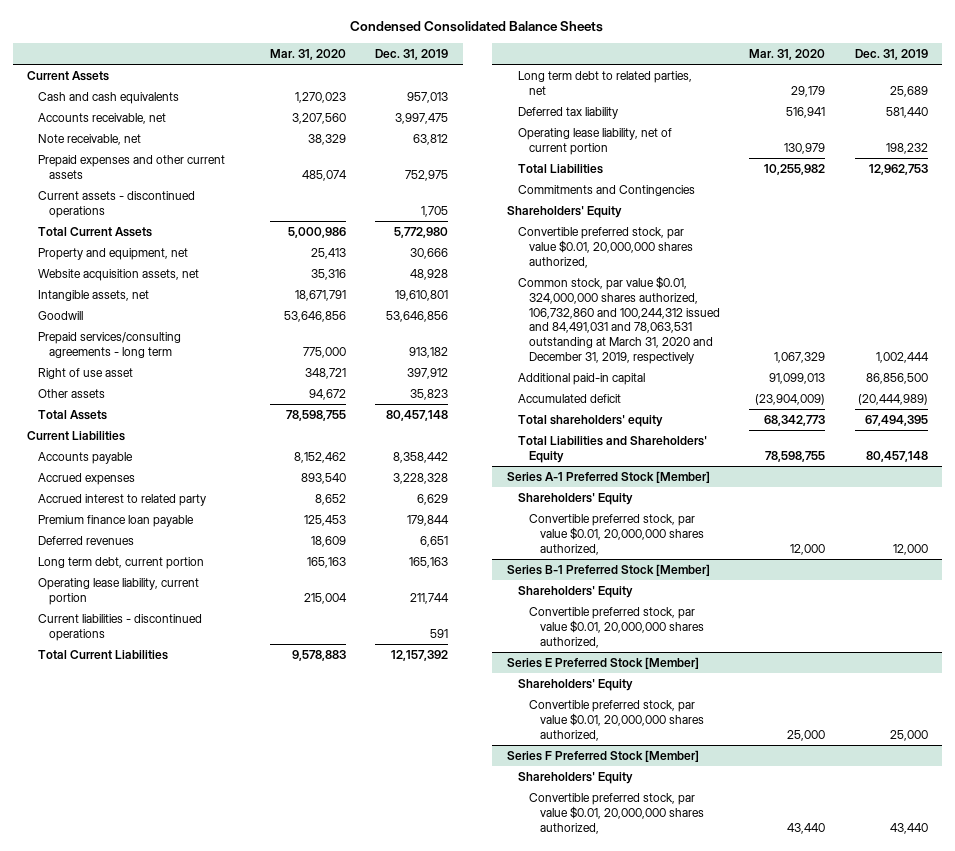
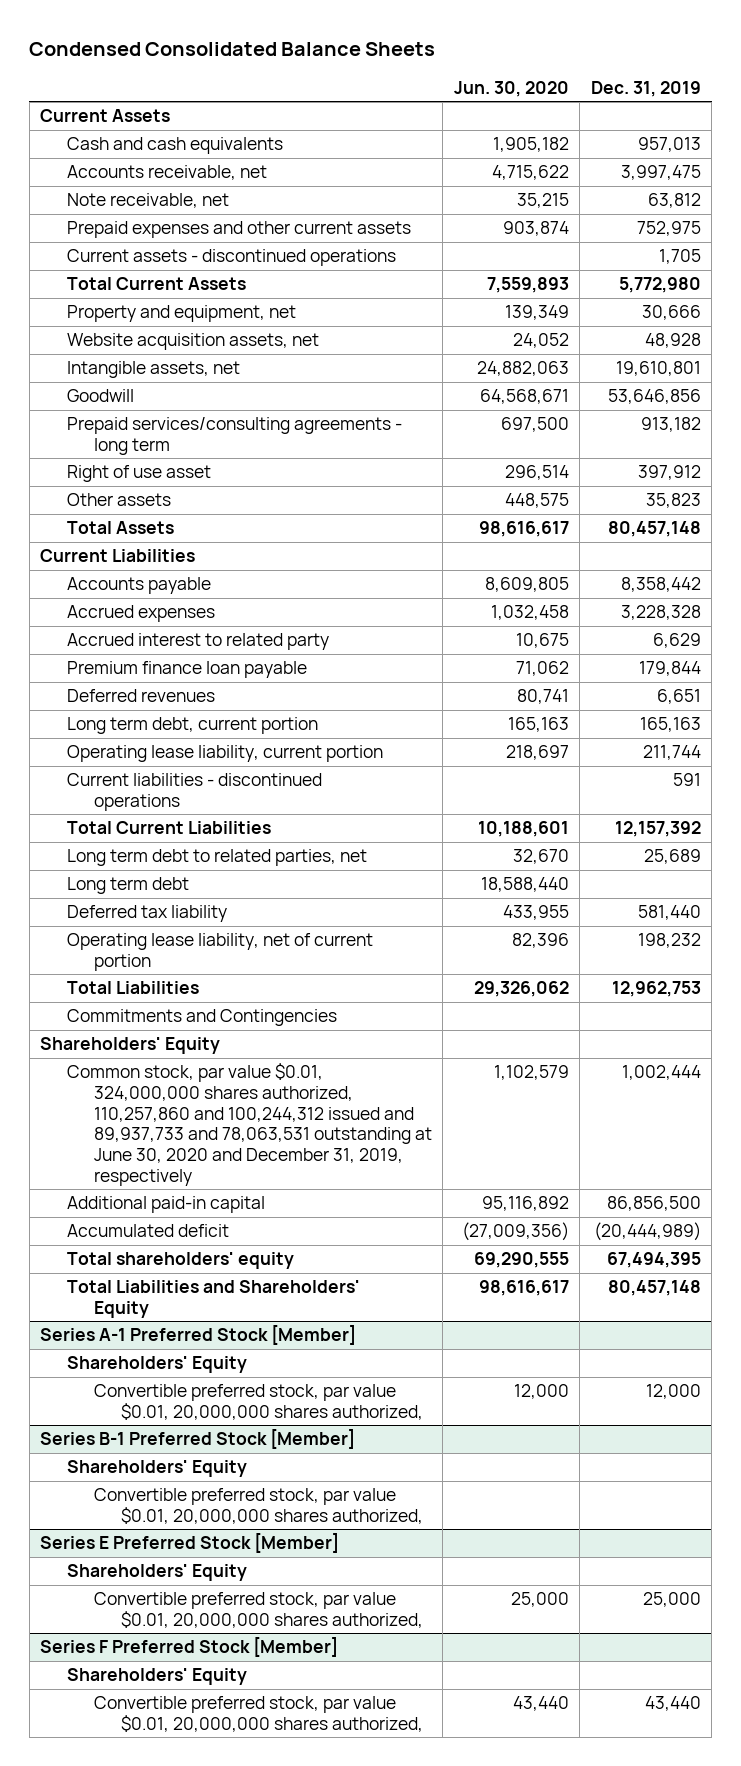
[269,49,346,61] Mar. 31, 2020 -> none
none -> [453,80,569,97] Jun. 30, 2020
none -> [67,877,190,895] Long term debt
[518,227,694,268] Convertible preferred stock, par value $0.01, 20,000,000 shares authorized, -> none
[518,276,721,365] Common stock, par value $0.01, 324,000,000 shares authorized, 106,732,860 and 100,244,312 issued and 84,491,031 and 78,063,531 outstanding at March 31, 2020 and December 31, 2019, respectively -> [67,1063,432,1186] Common stock, par value $0.01, 324,000,000 shares authorized, 110,257,860 and 100,244,312 issued and 89,937,733 and 78,063,531 outstanding at June 30, 2020 and December 31, 2019, respectively

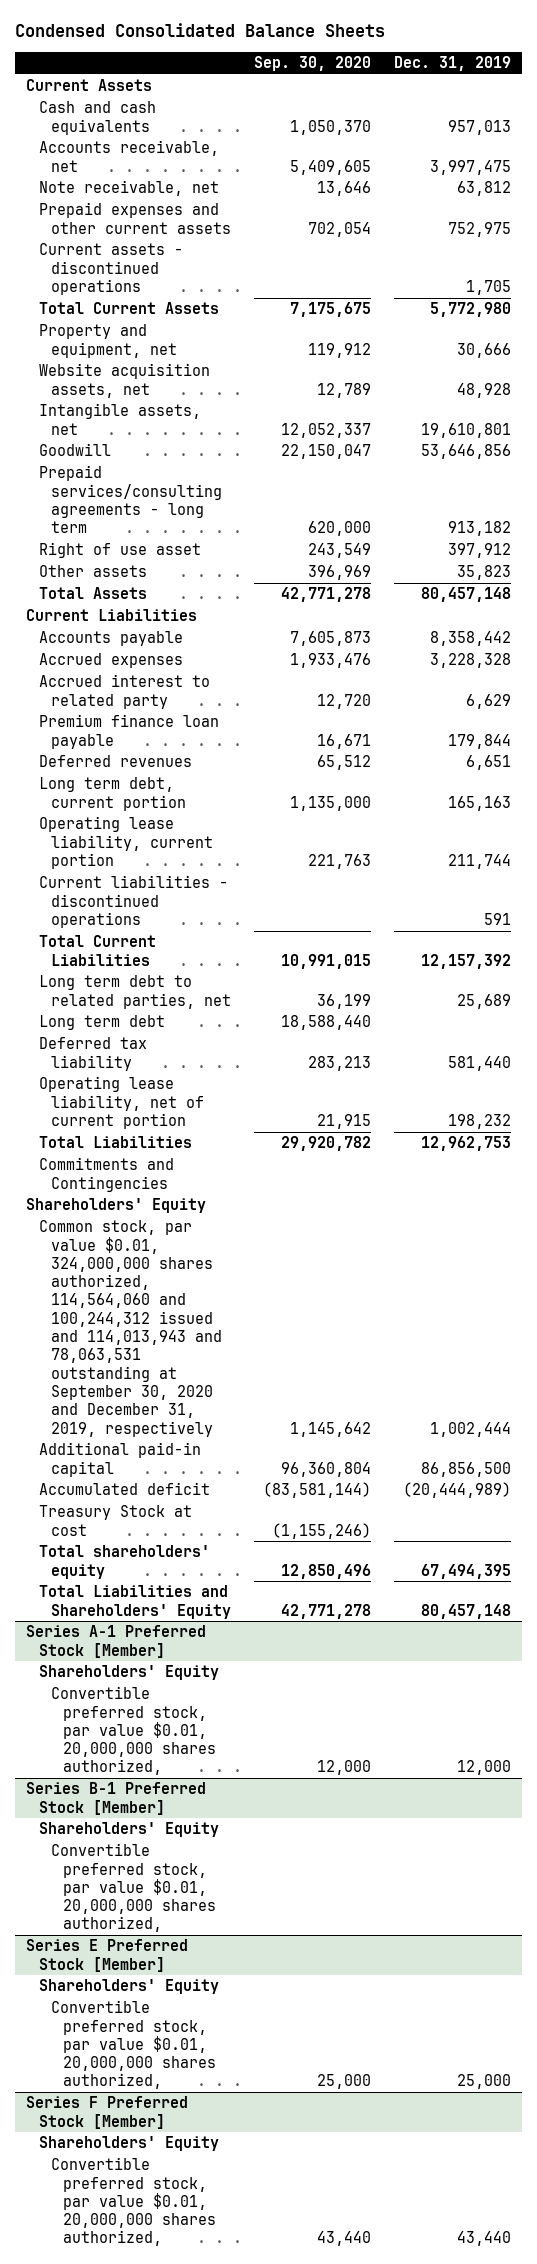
[453,80,569,97] Jun. 30, 2020 -> none
none -> [253,55,371,71] Sep. 30, 2020
[67,1063,432,1186] Common stock, par value $0.01, 324,000,000 shares authorized, 110,257,860 and 100,244,312 issued and 89,937,733 and 78,063,531 outstanding at June 30, 2020 and December 31, 2019, respectively -> [38,1220,223,1437] Common stock, par value $0.01, 324,000,000 shares authorized, 114,564,060 and 100,244,312 issued and 114,013,943 and 78,063,531 outstanding at September 30, 2020 and December 31, 2019, respectively
none -> [38,1505,192,1536] Treasury Stock at cost

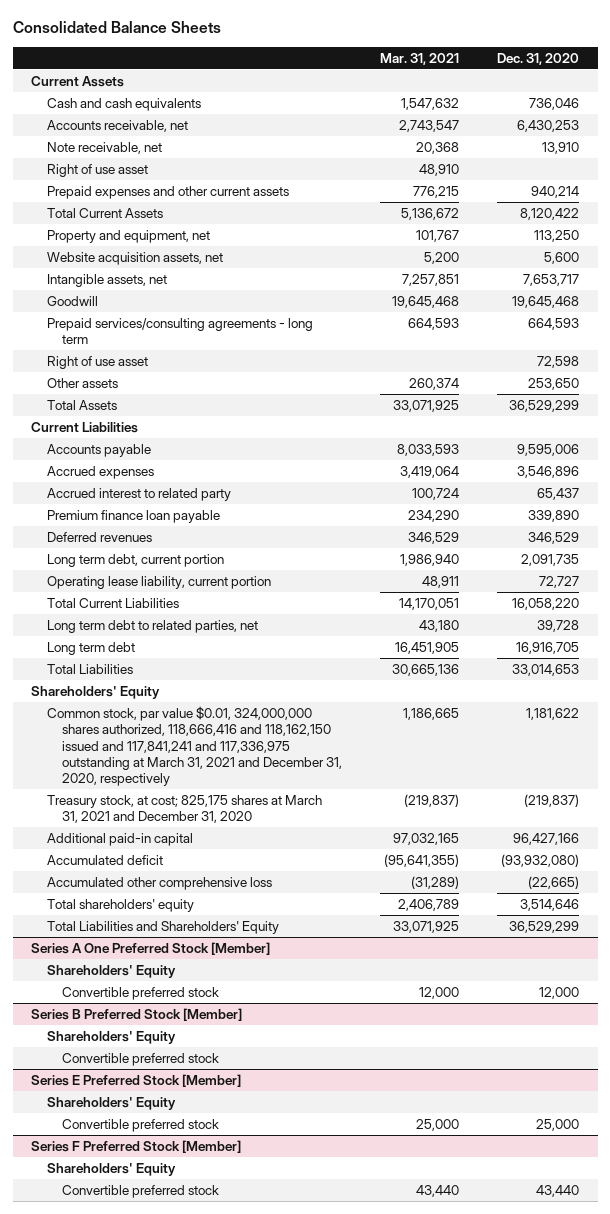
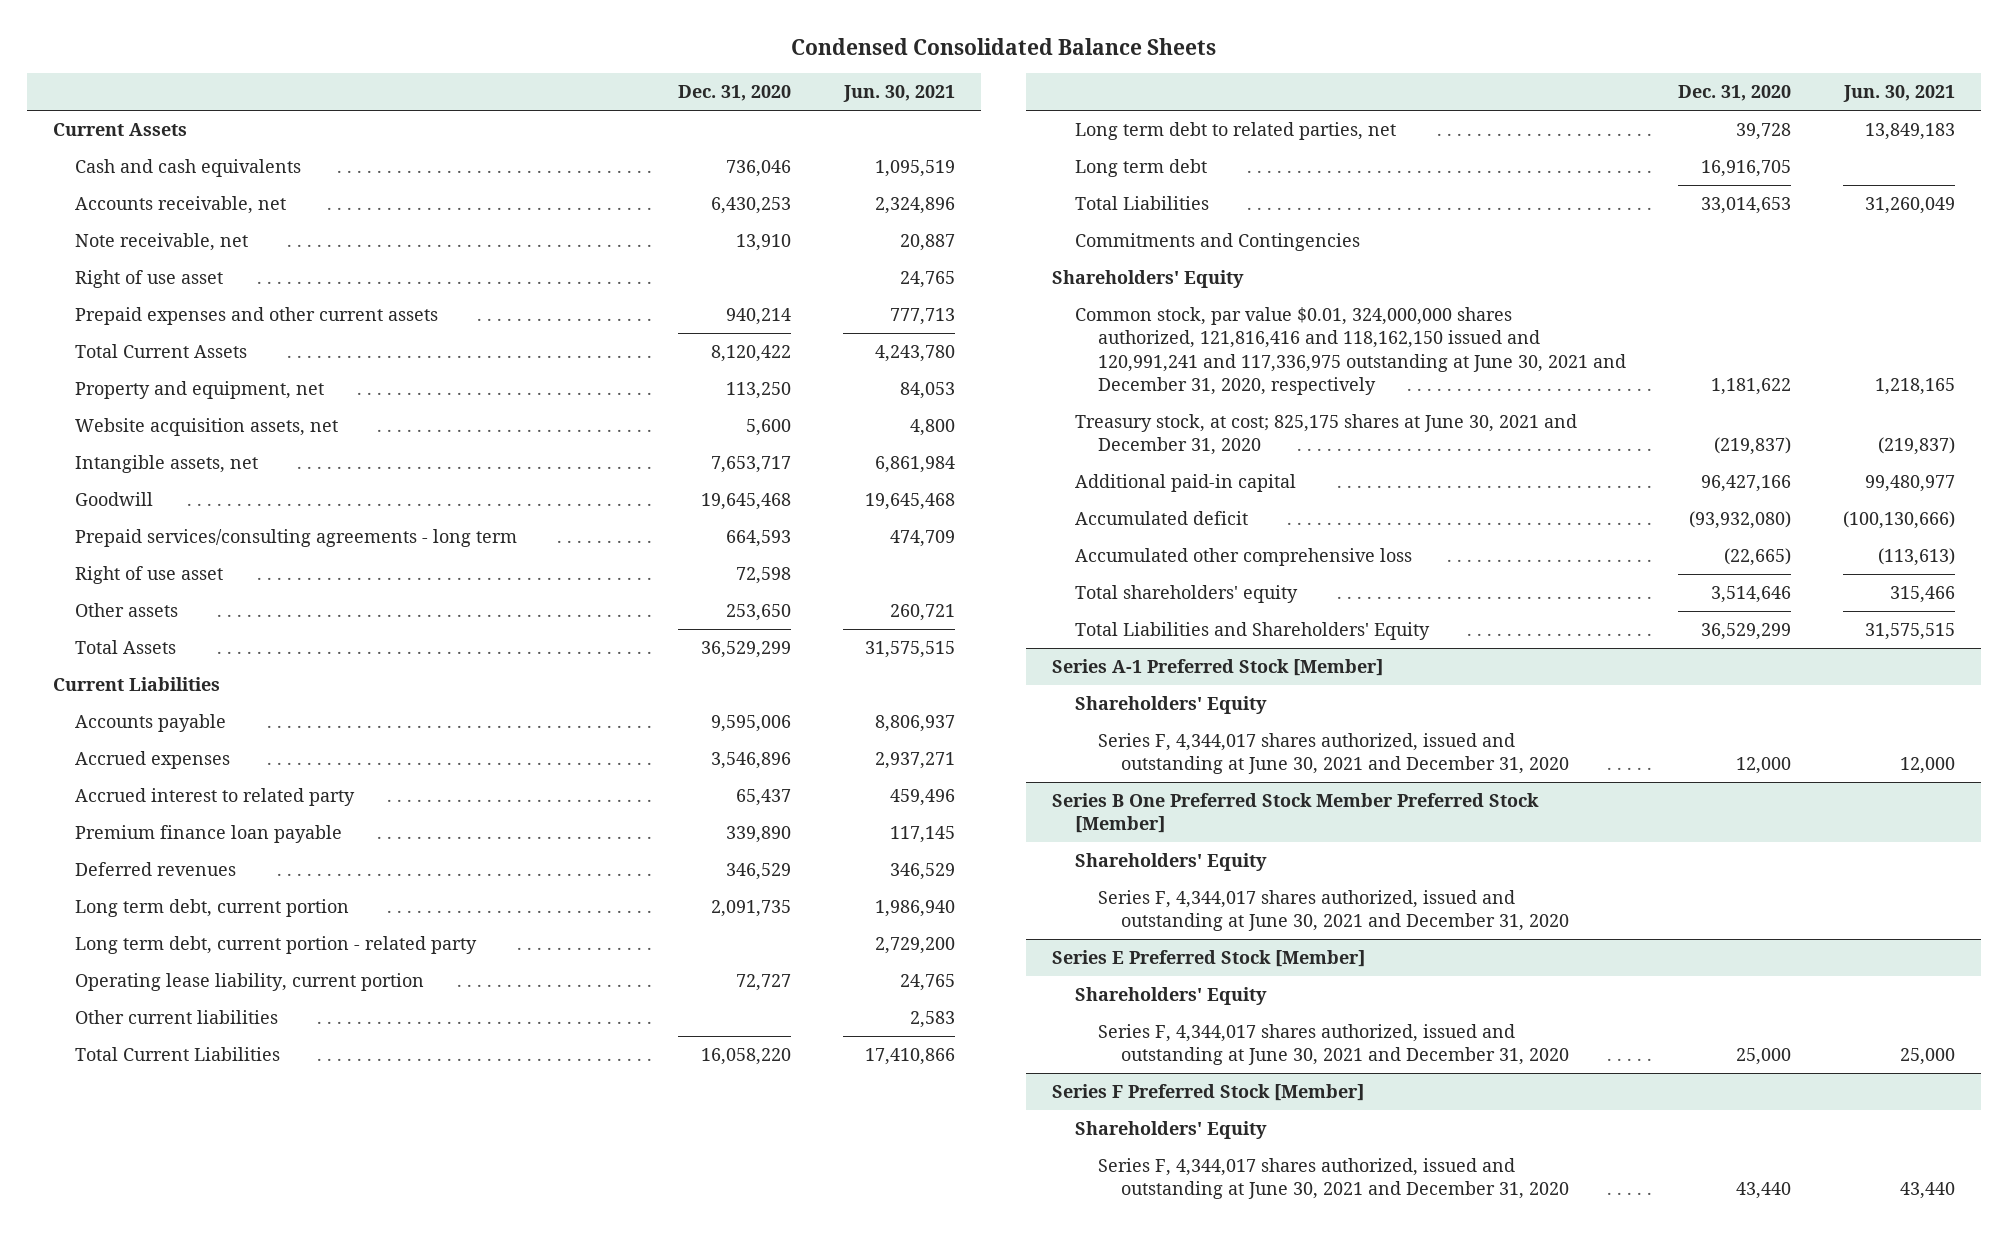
[12,21,221,34] Consolidated Balance Sheets -> [790,37,1216,55] Condensed Consolidated Balance Sheets
[380,52,460,65] Mar. 31, 2021 -> none
none -> [842,85,955,103] Jun. 30, 2021
none -> [75,936,478,955] Long term debt, current portion - related party
none -> [75,1010,279,1025] Other current liabilities
none -> [1075,233,1361,252] Commitments and Contingencies
[46,705,343,787] Common stock, par value $0.01, 324,000,000 shares authorized, 118,666,416 and 118,162,150 issued and 117,841,241 and 117,336,975 outstanding at March 31, 2021 and December 31, 2020, respectively -> [1075,307,1626,395] Common stock, par value $0.01, 324,000,000 shares authorized, 121,816,416 and 118,162,150 issued and 120,991,241 and 117,336,975 outstanding at June 30, 2021 and December 31, 2020, respectively
[46,794,322,824] Treasury stock, at cost; 825,175 shares at March 31, 2021 and December 31, 2020 -> [1075,414,1578,456] Treasury stock, at cost; 825,175 shares at June 30, 2021 and December 31, 2020
[31,941,271,955] Series A One Preferred Stock [Member] -> [1052,659,1384,677] Series A-1 Preferred Stock [Member]
[62,986,220,1000] Convertible preferred stock -> [1097,733,1569,775] Series F, 4,344,017 shares authorized, issued and outstanding at June 30, 2021 and December 31, 2020
[31,1007,243,1021] Series B Preferred Stock [Member] -> [1052,793,1540,834] Series B One Preferred Stock Member Preferred Stock [Member]
[62,1052,220,1066] Convertible preferred stock -> [1097,890,1569,932] Series F, 4,344,017 shares authorized, issued and outstanding at June 30, 2021 and December 31, 2020
[62,1118,220,1132] Convertible preferred stock -> [1097,1024,1569,1066] Series F, 4,344,017 shares authorized, issued and outstanding at June 30, 2021 and December 31, 2020
[62,1184,220,1198] Convertible preferred stock -> [1097,1158,1569,1200] Series F, 4,344,017 shares authorized, issued and outstanding at June 30, 2021 and December 31, 2020

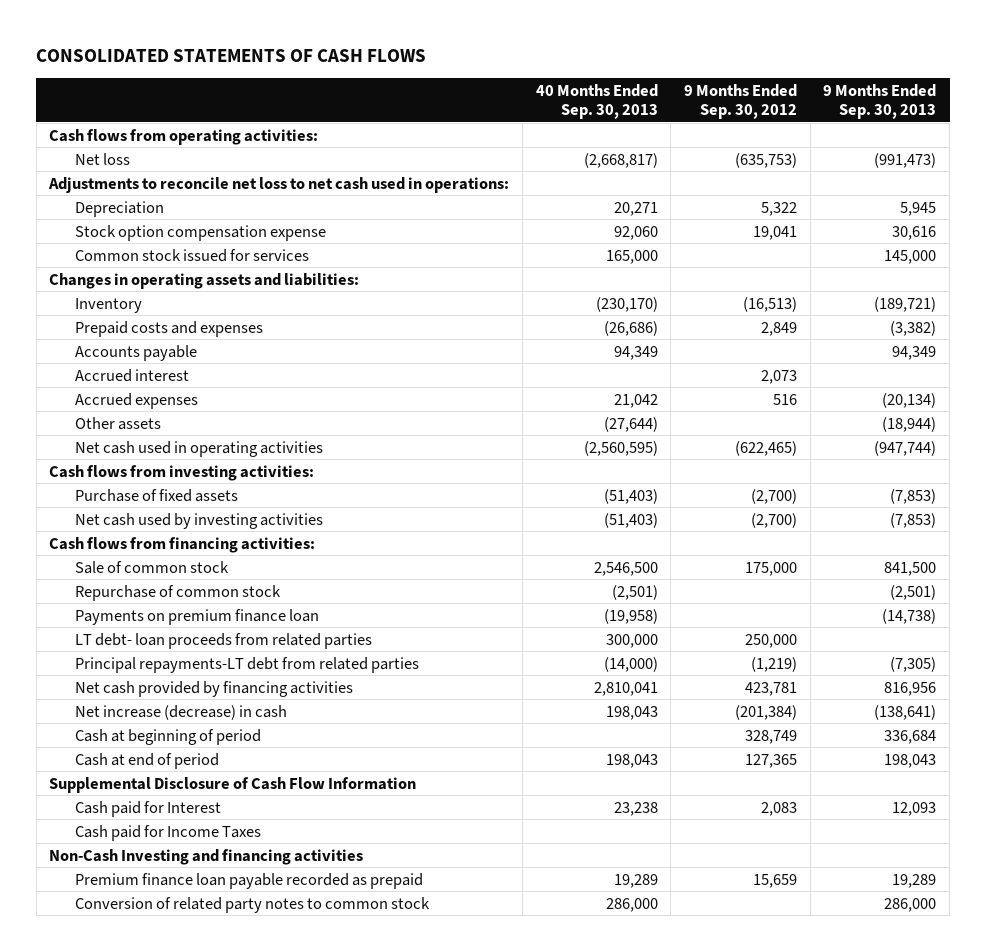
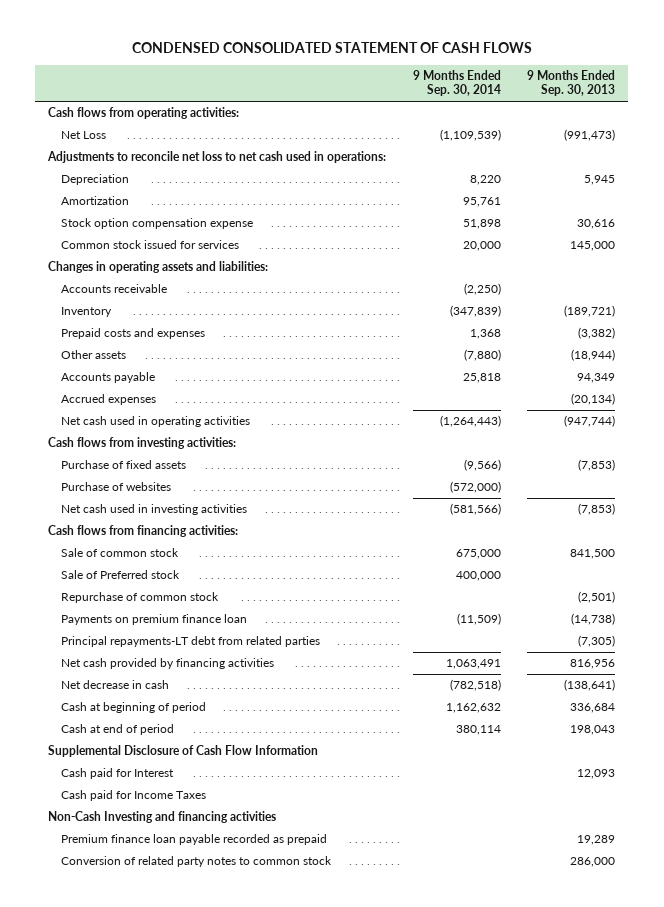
[36,48,427,62] CONSOLIDATED STATEMENTS OF CASH FLOWS -> [131,42,532,54] CONDENSED CONSOLIDATED STATEMENT OF CASH FLOWS
[535,83,658,119] 40 Months Ended Sep. 30, 2013 -> none
[684,83,798,119] 9 Months Ended Sep. 30, 2012 -> none
none -> [412,70,501,97] 9 Months Ended Sep. 30, 2014
[75,152,131,165] Net loss -> [60,131,106,140] Net Loss
none -> [60,196,129,206] Amortization
none -> [60,284,167,294] Accounts receivable
[75,416,162,430] Other assets -> [60,350,126,360] Other assets
[75,368,190,382] Accrued interest -> none
none -> [60,482,171,492] Purchase of websites
[75,512,324,529] Net cash used by investing activities -> [60,504,247,516] Net cash used in investing activities
none -> [60,570,180,580] Sale of Preferred stock
[75,632,373,649] LT debt- loan proceeds from related parties -> none
[75,704,288,720] Net increase (decrease) in cash -> [60,680,169,690] Net decrease in cash

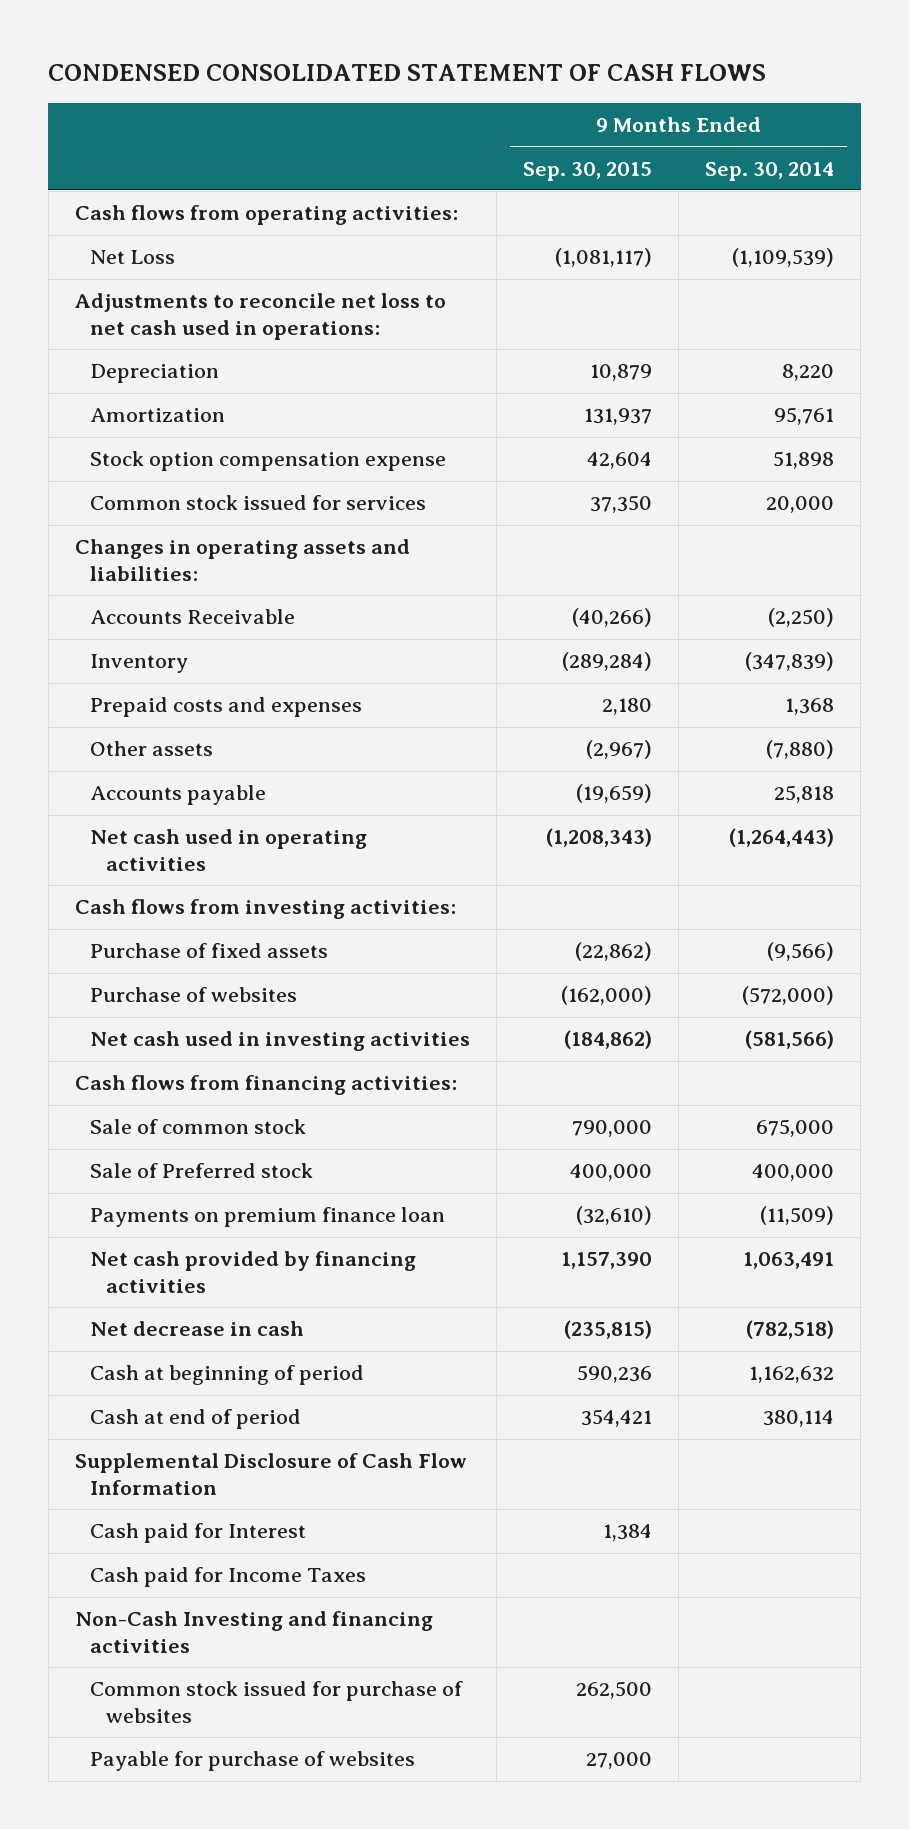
[527,70,616,97] 9 Months Ended Sep. 30, 2013 -> none
none -> [523,161,653,181] Sep. 30, 2015
[60,284,167,294] Accounts receivable -> [90,609,296,625] Accounts Receivable
[60,394,156,406] Accrued expenses -> none
[60,592,219,604] Repurchase of common stock -> none
[60,636,320,648] Principal repayments-LT debt from related parties -> none
[60,834,327,846] Premium finance loan payable recorded as prepaid -> none
[60,856,332,868] Conversion of related party notes to common stock -> none
none -> [90,1681,464,1723] Common stock issued for purchase of websites
none -> [90,1751,416,1772] Payable for purchase of websites

